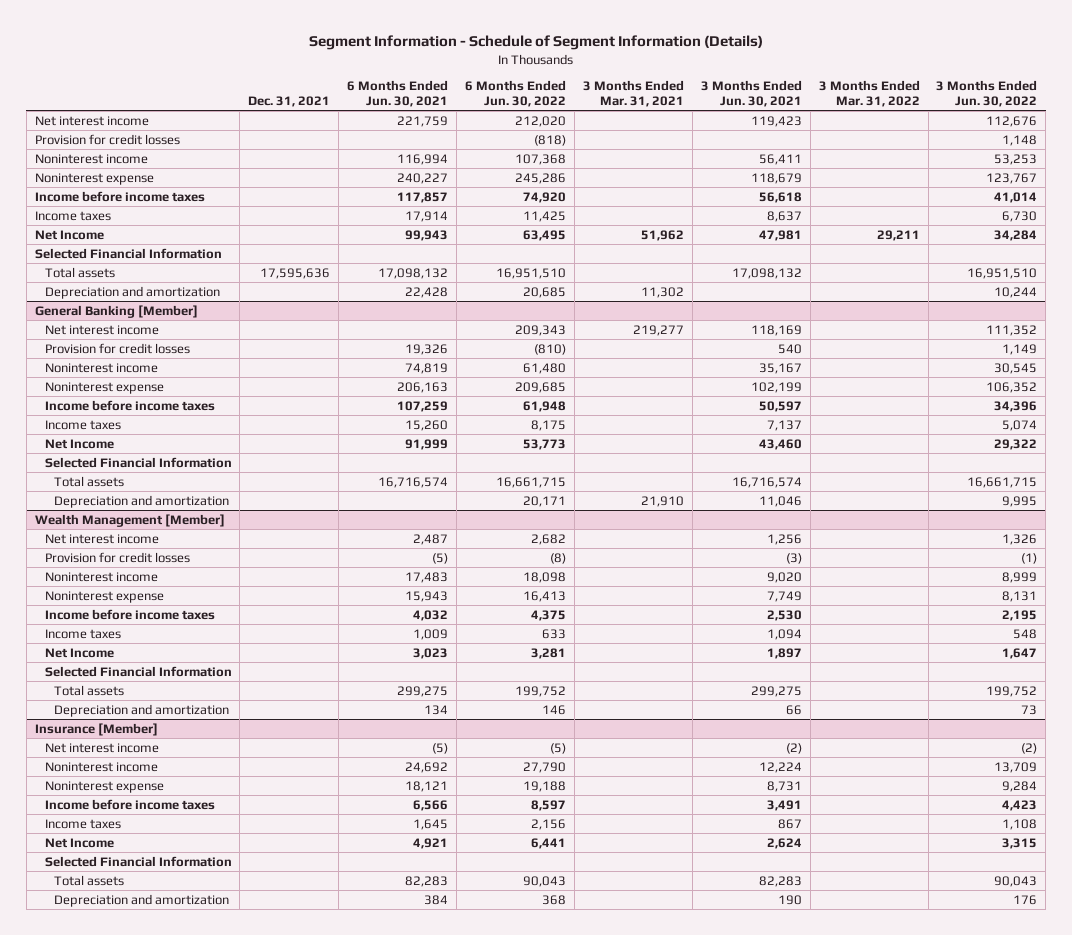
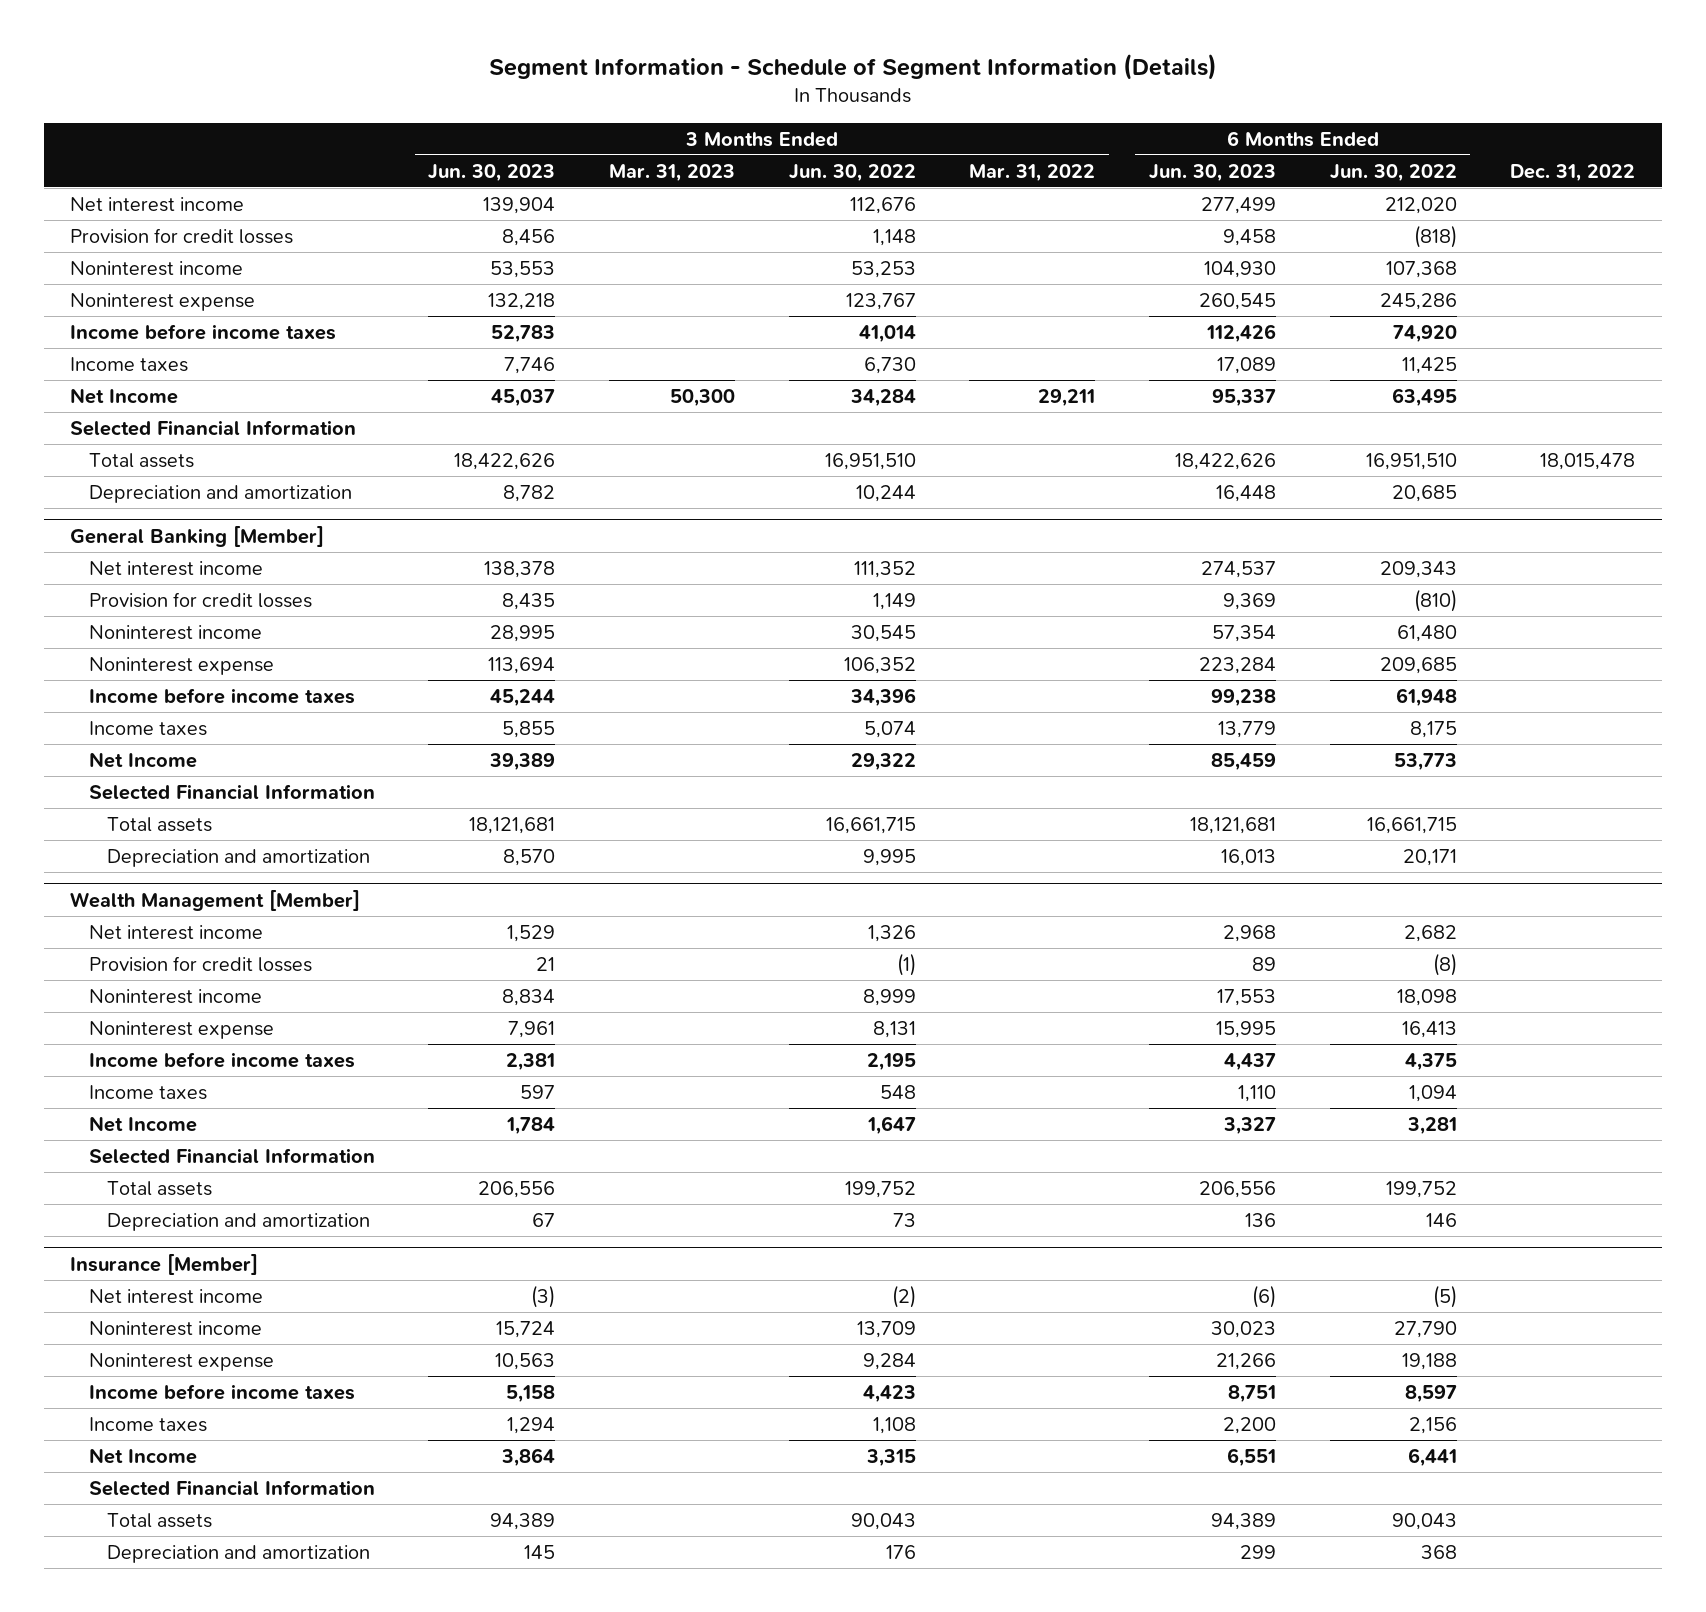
[248,96,331,108] Dec. 31, 2021 -> none
[347,80,449,108] 6 Months Ended Jun. 30, 2021 -> none
[582,80,684,108] 3 Months Ended Mar. 31, 2021 -> none
[700,80,802,108] 3 Months Ended Jun. 30, 2021 -> none
none -> [428,163,556,182] Jun. 30, 2023
none -> [608,163,735,182] Mar. 31, 2023
none -> [1148,163,1276,182] Jun. 30, 2023
none -> [1510,163,1636,182] Dec. 31, 2022
[542,628,567,639] 633 -> [1408,1084,1457,1102] 1,094

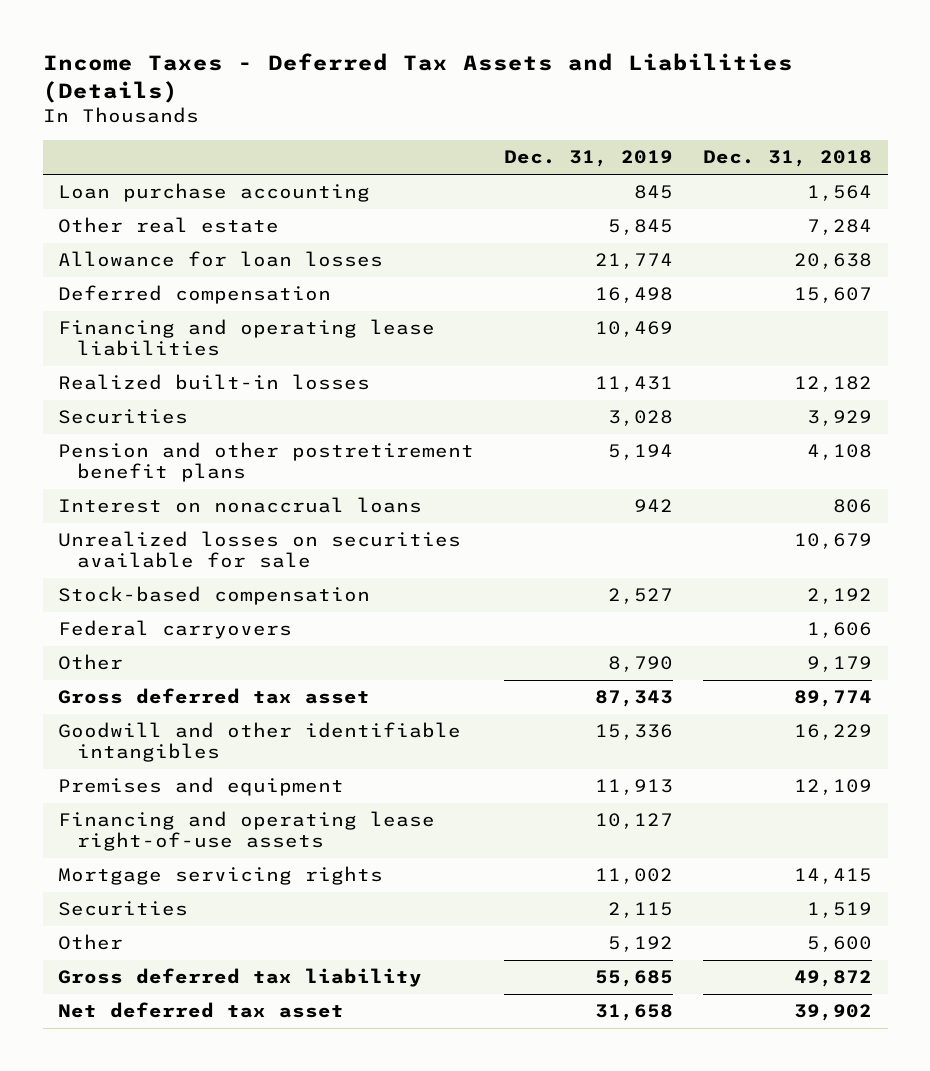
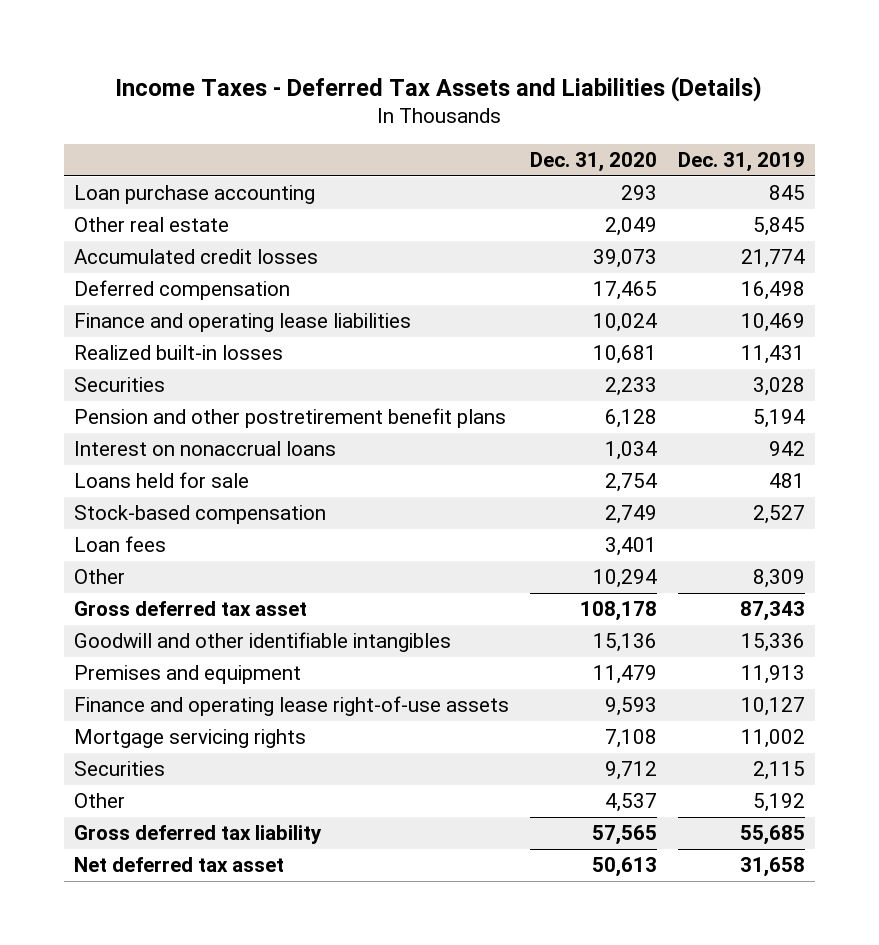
[703,150,873,168] Dec. 31, 2018 -> none
none -> [529,152,657,173] Dec. 31, 2020
[57,251,383,268] Allowance for loan losses -> [74,249,319,265] Accumulated credit losses
[57,319,435,357] Financing and operating lease liabilities -> [74,313,412,333] Finance and operating lease liabilities
[57,531,461,569] Unrealized losses on securities available for sale -> none
none -> [74,472,250,489] Loans held for sale
[57,620,292,640] Federal carryovers -> none
none -> [74,536,167,553] Loan fees
[608,656,674,673] 8,790 -> [752,569,805,589] 8,309
[57,811,435,852] Financing and operating lease right-of-use assets -> [74,696,510,717] Finance and operating lease right-of-use assets

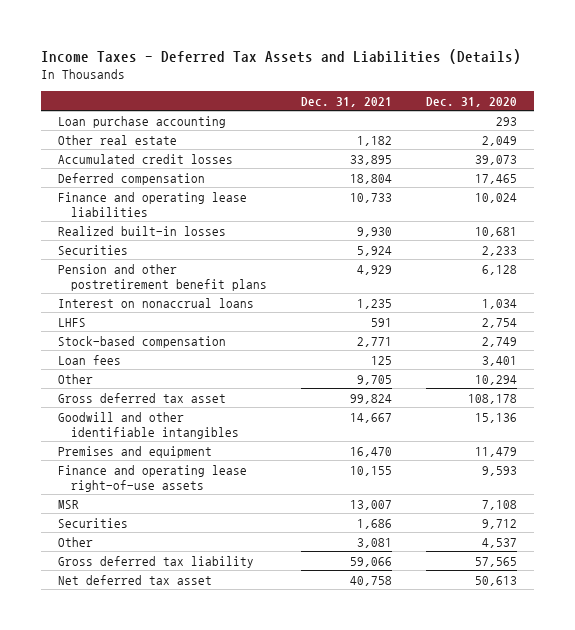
[677,152,805,173] Dec. 31, 2019 -> none
none -> [300,96,392,107] Dec. 31, 2021
[74,472,250,489] Loans held for sale -> [58,317,87,327] LHFS
[74,729,307,749] Mortgage servicing rights -> [58,499,80,509] MSR

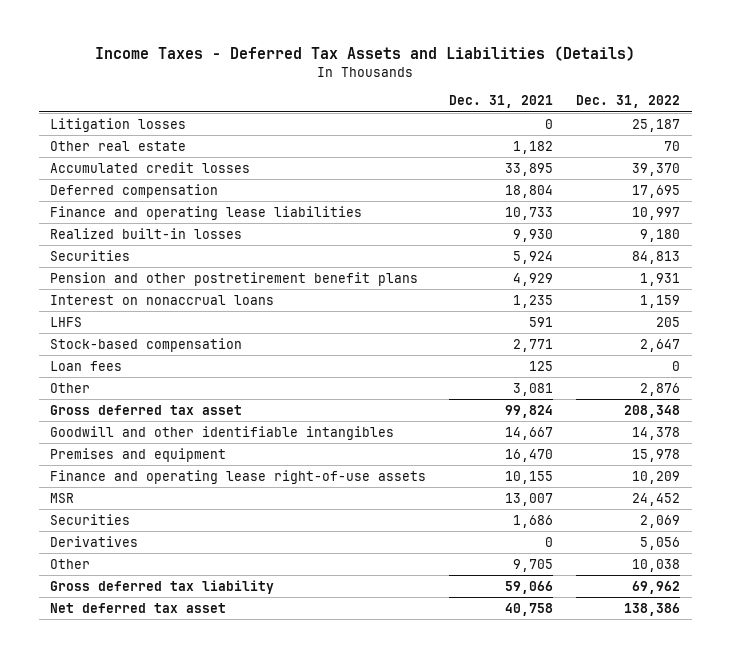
[425,96,517,107] Dec. 31, 2020 -> none
none -> [576,95,681,109] Dec. 31, 2022
[58,115,227,128] Loan purchase accounting -> none
none -> [50,117,187,132] Litigation losses
[58,536,94,547] Other -> [50,382,91,393] Other
none -> [50,535,139,547] Derivatives
[58,373,94,384] Other -> [50,558,91,569] Other

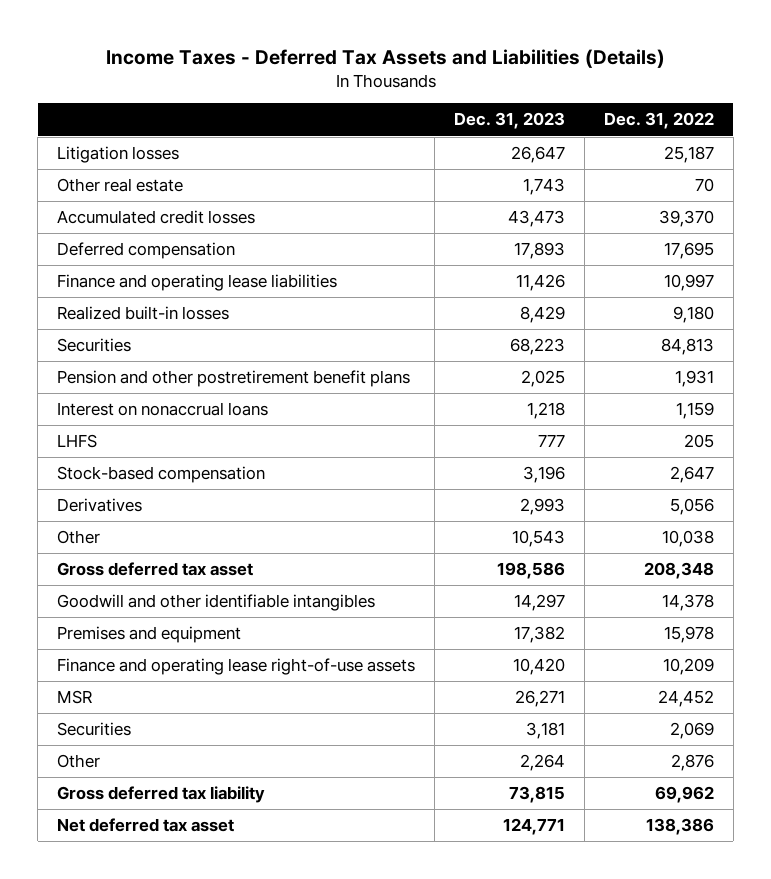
[449,95,554,109] Dec. 31, 2021 -> none
none -> [454,112,566,130] Dec. 31, 2023
[50,360,123,371] Loan fees -> none
[50,535,139,547] Derivatives -> [57,498,143,513] Derivatives
[50,558,91,569] Other -> [57,530,101,545] Other
[50,382,91,393] Other -> [57,754,101,769] Other

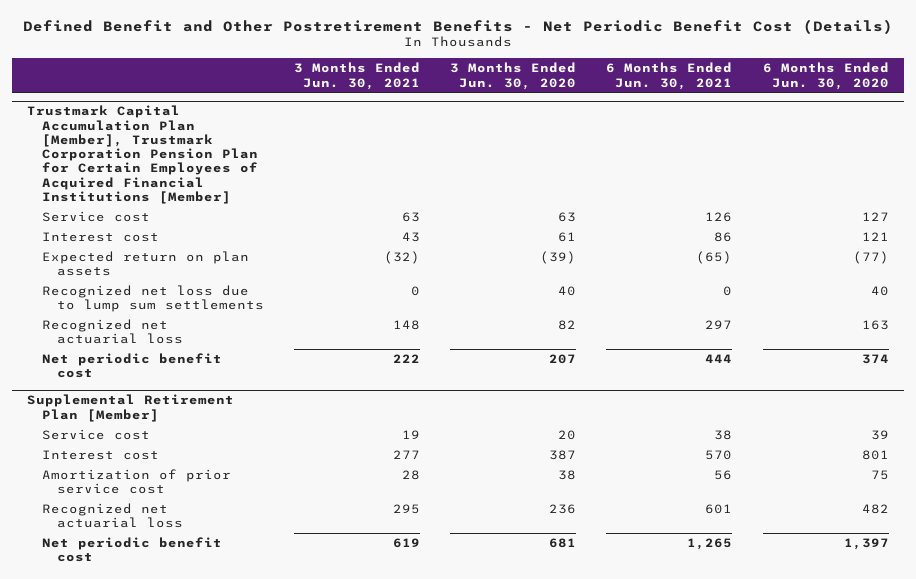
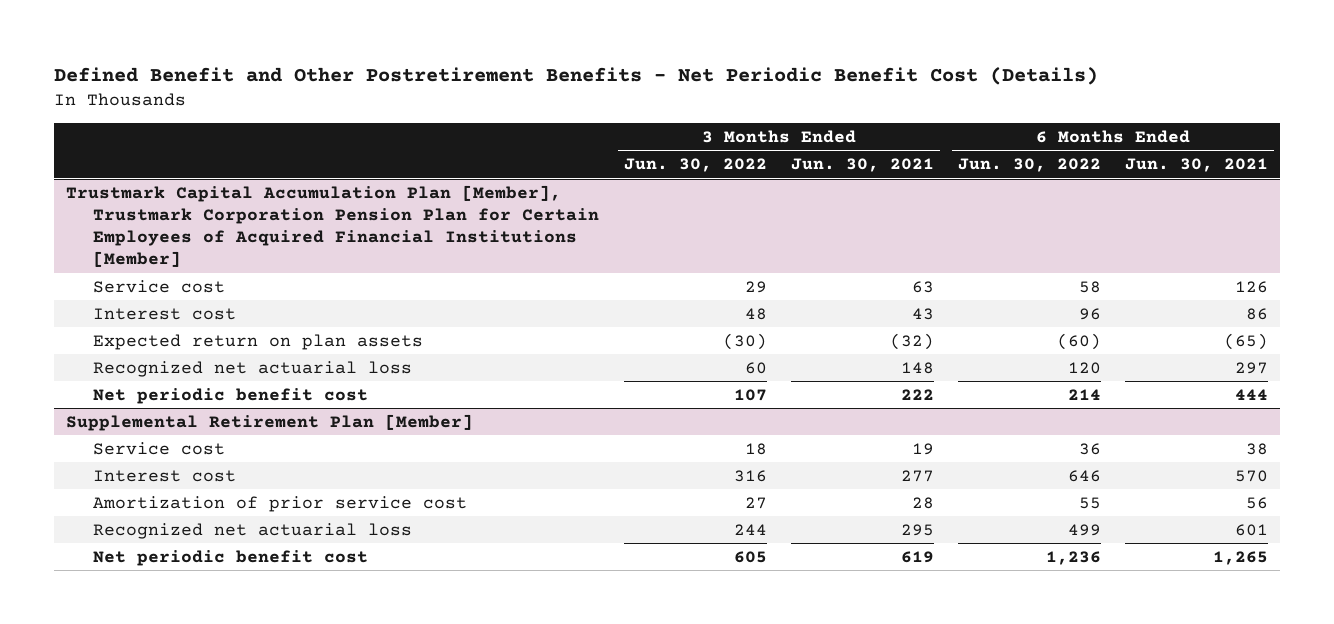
[450,62,577,90] 3 Months Ended Jun. 30, 2020 -> none
[762,62,889,90] 6 Months Ended Jun. 30, 2020 -> none
none -> [623,158,767,173] Jun. 30, 2022
none -> [957,158,1101,173] Jun. 30, 2022
[42,285,265,313] Recognized net loss due to lump sum settlements -> none

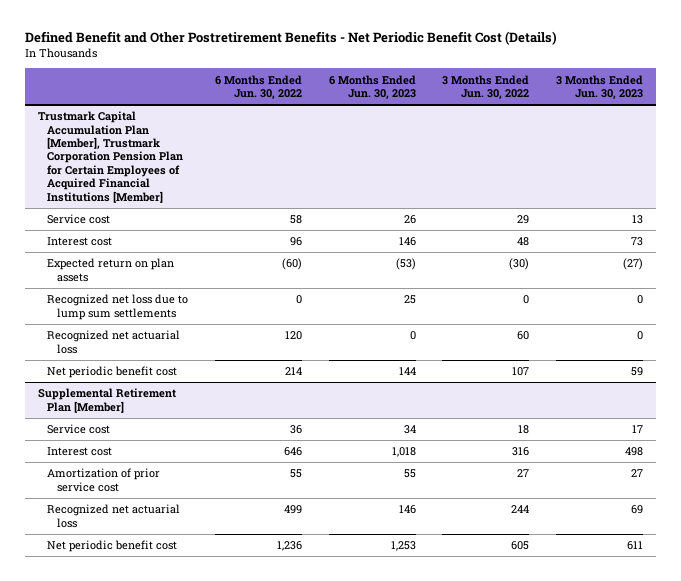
[790,158,934,173] Jun. 30, 2021 -> none
[1125,158,1269,173] Jun. 30, 2021 -> none
none -> [328,74,416,99] 6 Months Ended Jun. 30, 2023
none -> [556,74,644,99] 3 Months Ended Jun. 30, 2023
none -> [47,294,189,320] Recognized net loss due to lump sum settlements

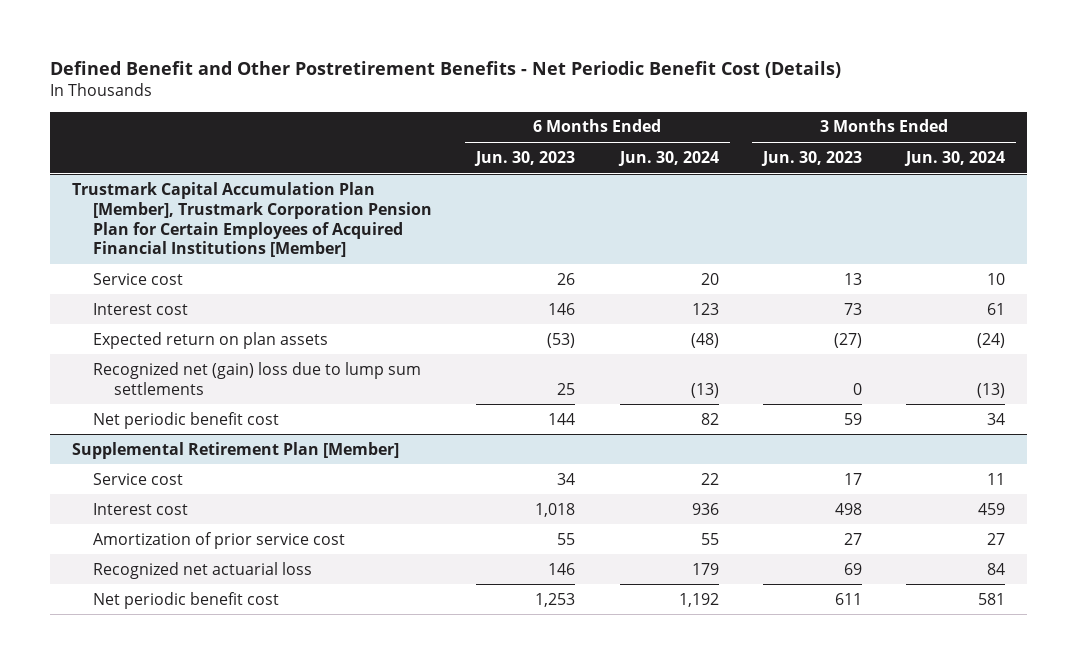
[215,74,303,99] 6 Months Ended Jun. 30, 2022 -> none
[442,74,530,99] 3 Months Ended Jun. 30, 2022 -> none
none -> [617,150,719,166] Jun. 30, 2024
none -> [904,150,1006,166] Jun. 30, 2024
[47,330,181,354] Recognized net actuarial loss -> none
[47,294,189,320] Recognized net loss due to lump sum settlements -> [93,361,422,395] Recognized net (gain) loss due to lump sum settlements

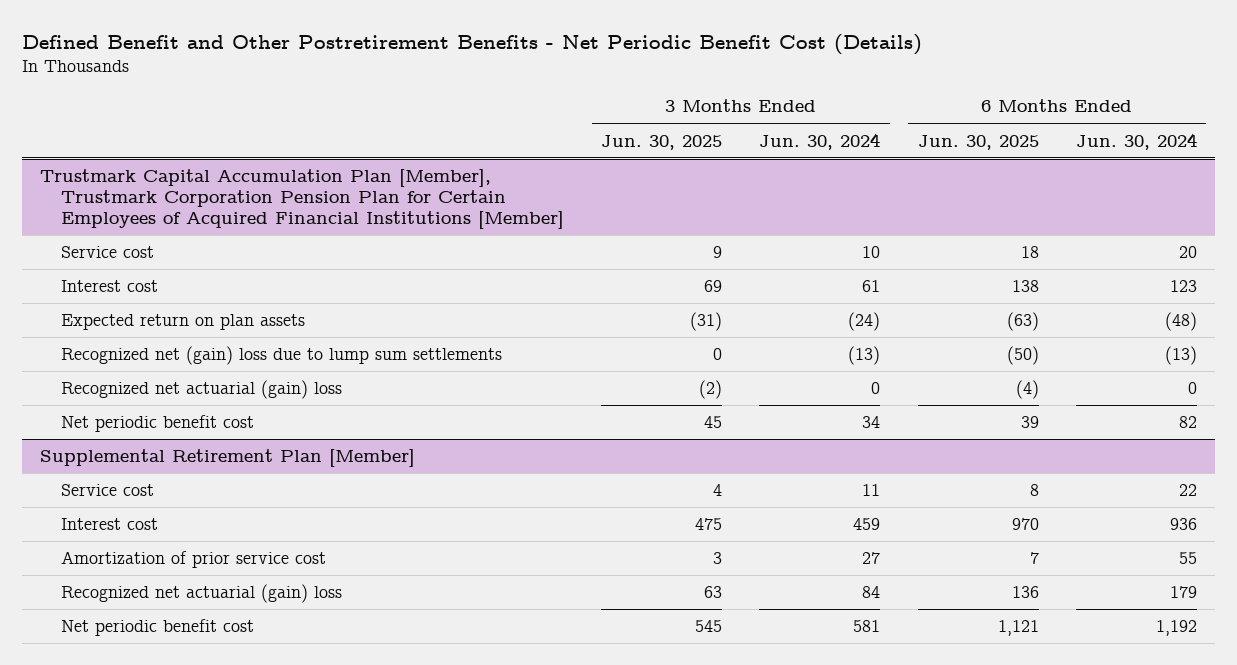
[474,150,576,166] Jun. 30, 2023 -> none
[760,150,862,166] Jun. 30, 2023 -> none
none -> [600,134,722,150] Jun. 30, 2025
none -> [917,134,1039,150] Jun. 30, 2025
none -> [60,380,342,400] Recognized net actuarial (gain) loss
[93,561,313,579] Recognized net actuarial loss -> [60,584,342,604] Recognized net actuarial (gain) loss

